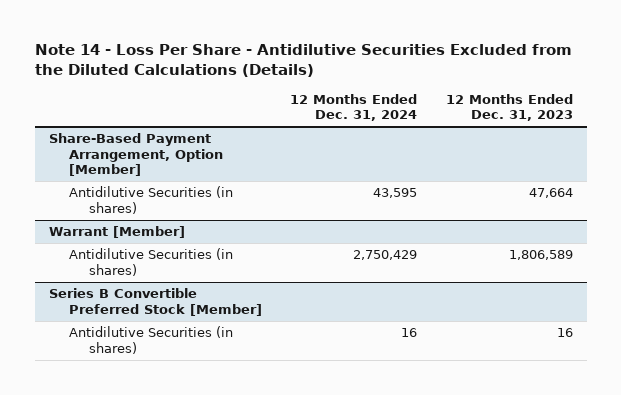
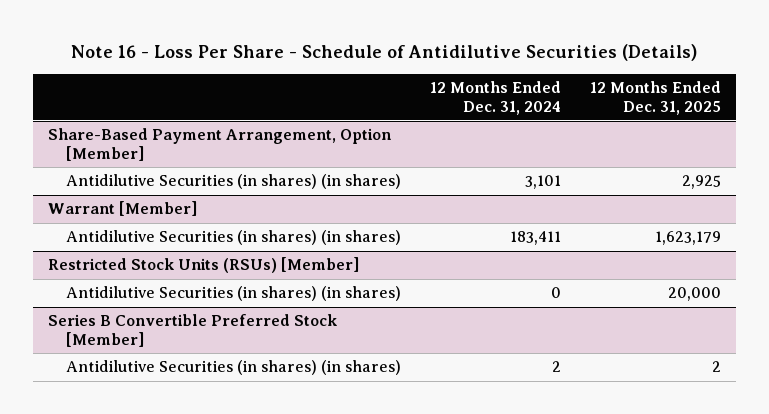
[34,43,572,77] Note 14 - Loss Per Share - Antidilutive Securities Excluded from the Diluted Calculations (Details) -> [71,43,698,61] Note 16 - Loss Per Share - Schedule of Antidilutive Securities (Details)
[445,93,573,122] 12 Months Ended Dec. 31, 2023 -> none
none -> [590,81,722,115] 12 Months Ended Dec. 31, 2025
[69,186,234,214] Antidilutive Securities (in shares) -> [66,174,402,190] Antidilutive Securities (in shares) (in shares)
[373,188,418,199] 43,595 -> [525,175,562,190] 3,101
[69,248,234,276] Antidilutive Securities (in shares) -> [66,230,402,246] Antidilutive Securities (in shares) (in shares)
[353,250,418,261] 2,750,429 -> [510,231,562,246] 183,411
none -> [47,257,359,274] Restricted Stock Units (RSUs) [Member]
none -> [66,286,402,302] Antidilutive Securities (in shares) (in shares)
[69,326,234,354] Antidilutive Securities (in shares) -> [66,360,402,376] Antidilutive Securities (in shares) (in shares)
[401,328,418,338] 16 -> [552,361,562,373] 2

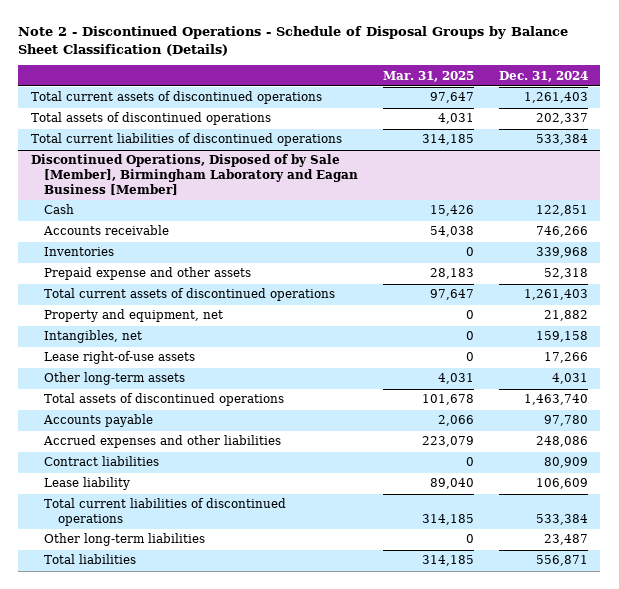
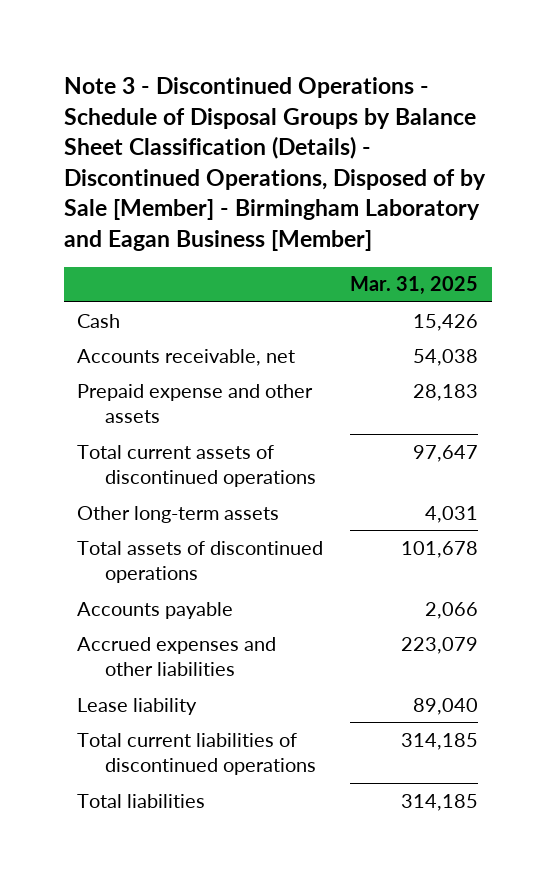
[18,26,569,56] Note 2 - Discontinued Operations - Schedule of Disposal Groups by Balance Sheet Classification (Details) -> [63,77,486,251] Note 3 - Discontinued Operations - Schedule of Disposal Groups by Balance Sheet Classification (Details) - Discontinued Operations, Disposed of by Sale [Member] - Birmingham Laboratory and Eagan Business [Member]
[498,70,588,82] Dec. 31, 2024 -> none
[30,91,322,105] Total current assets of discontinued operations -> none
[30,112,271,126] Total assets of discontinued operations -> none
[30,133,342,147] Total current liabilities of discontinued operations -> none
[30,154,359,195] Discontinued Operations, Disposed of by Sale [Member], Birmingham Laboratory and Eagan Business [Member] -> none
[44,247,115,257] Inventories -> none
[43,225,170,236] Accounts receivable -> [77,348,296,366] Accounts receivable, net
[44,309,224,323] Property and equipment, net -> none
[44,330,143,344] Intangibles, net -> none
[44,351,196,365] Lease right-of-use assets -> none
[44,456,160,467] Contract liabilities -> none
[44,533,206,547] Other long-term liabilities -> none

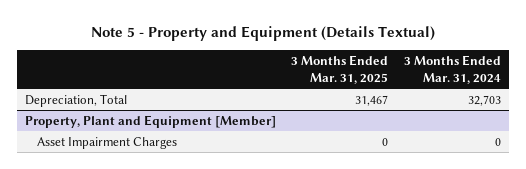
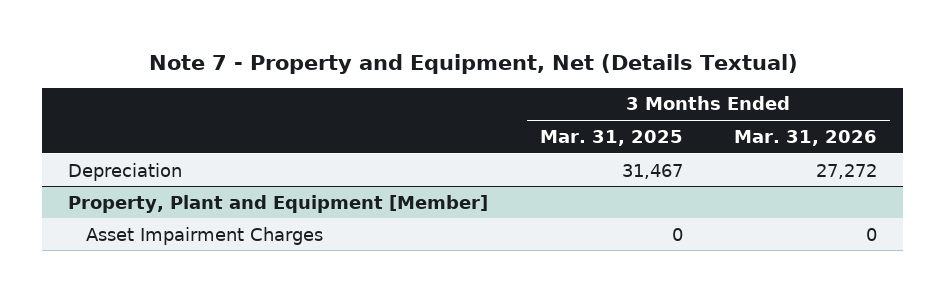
[90,26,435,42] Note 5 - Property and Equipment (Details Textual) -> [148,53,798,74] Note 7 - Property and Equipment, Net (Details Textual)
[404,55,502,84] 3 Months Ended Mar. 31, 2024 -> none
none -> [734,129,878,146] Mar. 31, 2026
[24,93,127,107] Depreciation, Total -> [68,162,183,181] Depreciation

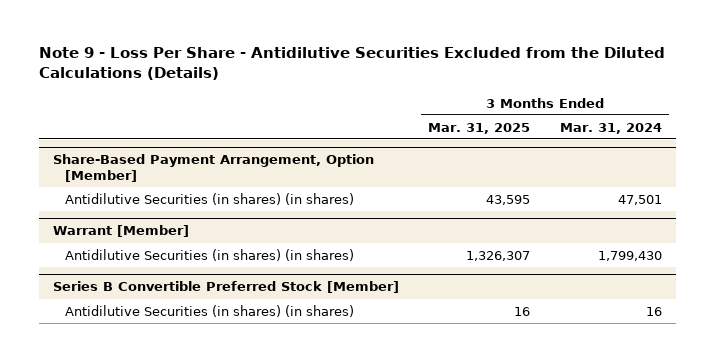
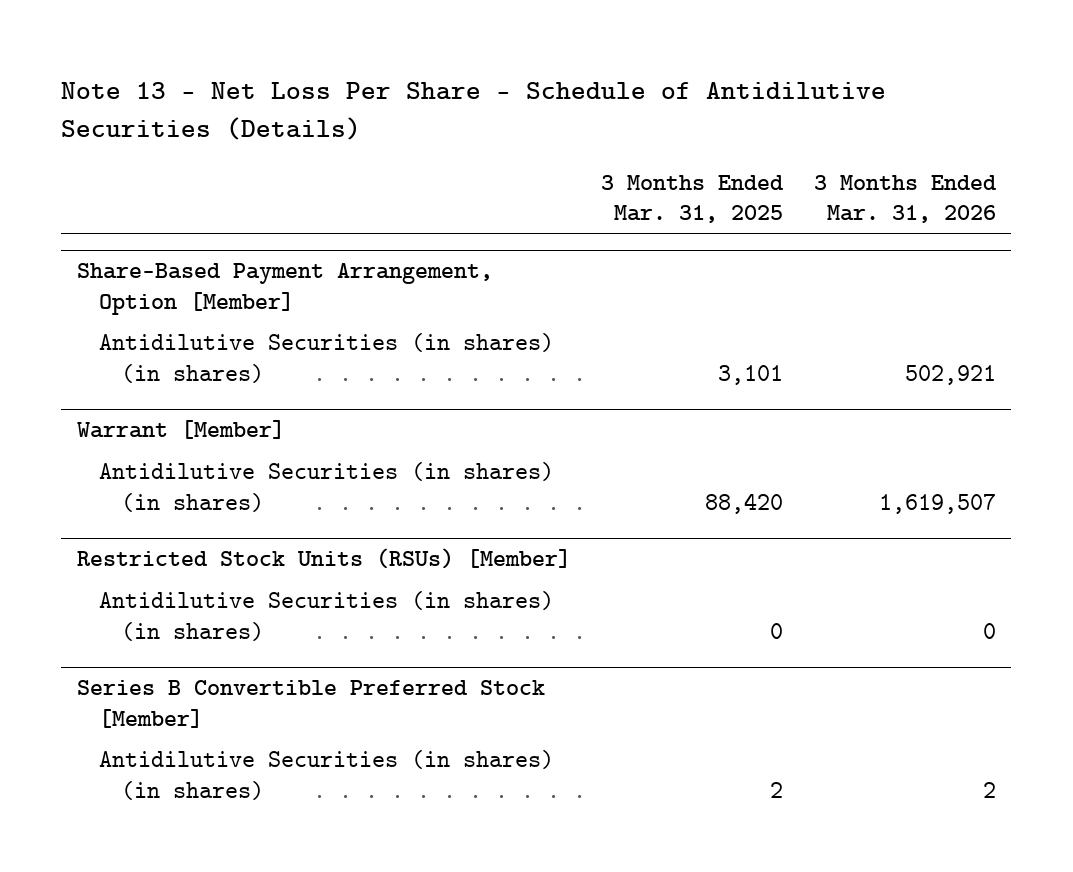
[38,47,665,81] Note 9 - Loss Per Share - Antidilutive Securities Excluded from the Diluted Calculations (Details) -> [61,82,887,141] Note 13 - Net Loss Per Share - Schedule of Antidilutive Securities (Details)
[559,122,662,134] Mar. 31, 2024 -> none
none -> [814,175,998,224] 3 Months Ended Mar. 31, 2026
[486,194,531,205] 43,595 -> [718,364,784,385] 3,101
[466,250,531,261] 1,326,307 -> [705,492,784,514] 88,420
none -> [76,548,571,570] Restricted Stock Units (RSUs) [Member]
none -> [98,591,554,641] Antidilutive Securities (in shares) (in shares)
[514,306,531,316] 16 -> [770,781,784,798] 2

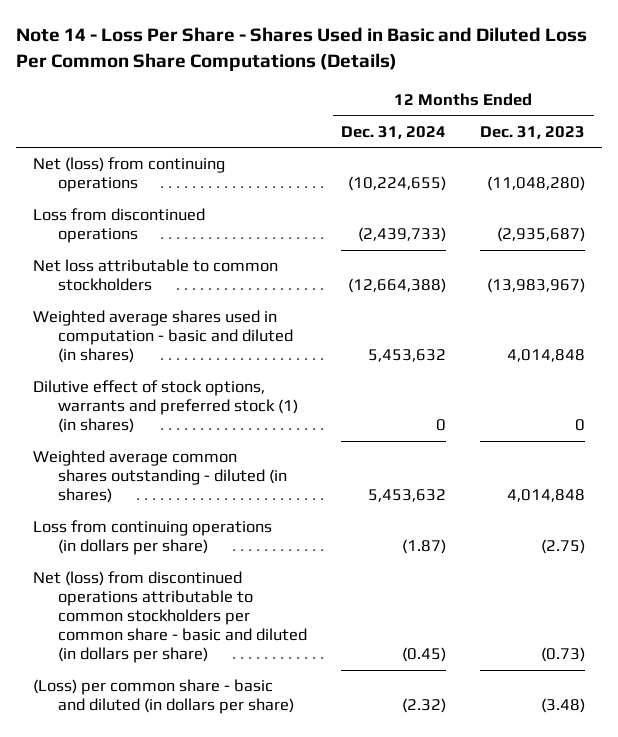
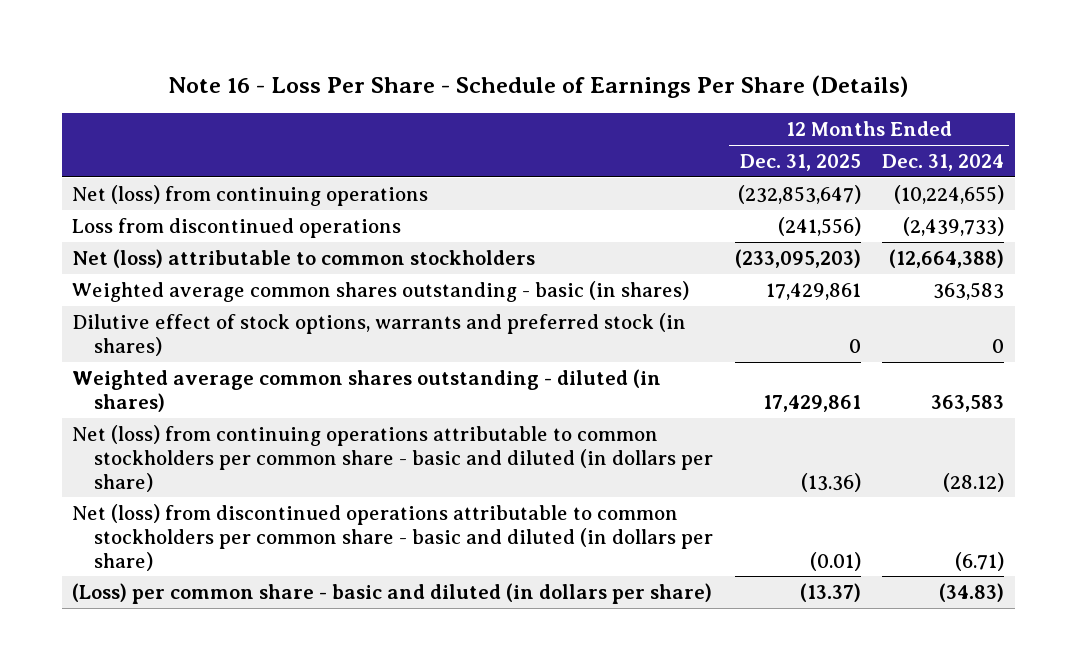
[15,27,587,72] Note 14 - Loss Per Share - Shares Used in Basic and Diluted Loss Per Common Share Computations (Details) -> [168,75,909,99] Note 16 - Loss Per Share - Schedule of Earnings Per Share (Details)
[480,125,586,139] Dec. 31, 2023 -> none
none -> [739,153,861,171] Dec. 31, 2025
[32,259,278,292] Net loss attributable to common stockholders -> [72,248,536,268] Net (loss) attributable to common stockholders
[32,310,294,364] Weighted average shares used in computation - basic and diluted (in shares) -> [72,280,690,302] Weighted average common shares outstanding - basic (in shares)
[368,349,447,363] 5,453,632 -> [932,281,1004,300] 363,583
[32,380,299,434] Dilutive effect of stock options, warrants and preferred stock (1) (in shares) -> [72,312,687,356] Dilutive effect of stock options, warrants and preferred stock (in shares)
[368,489,447,503] 5,453,632 -> [930,394,1004,412] 363,583
[32,520,272,556] Loss from continuing operations (in dollars per share) -> [72,424,714,492] Net (loss) from continuing operations attributable to common stockholders per common share - basic and diluted (in dollars per share)
[402,539,447,555] (1.87) -> [942,472,1004,492] (28.12)
[402,647,447,663] (0.45) -> [954,551,1004,571] (6.71)
[402,698,447,714] (2.32) -> [938,582,1004,602] (34.83)

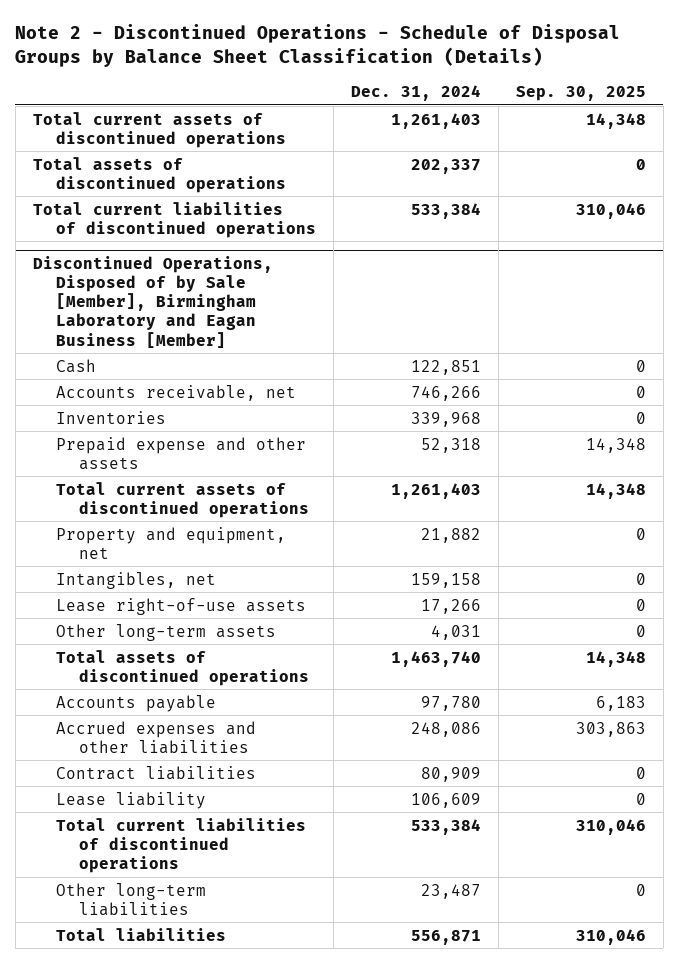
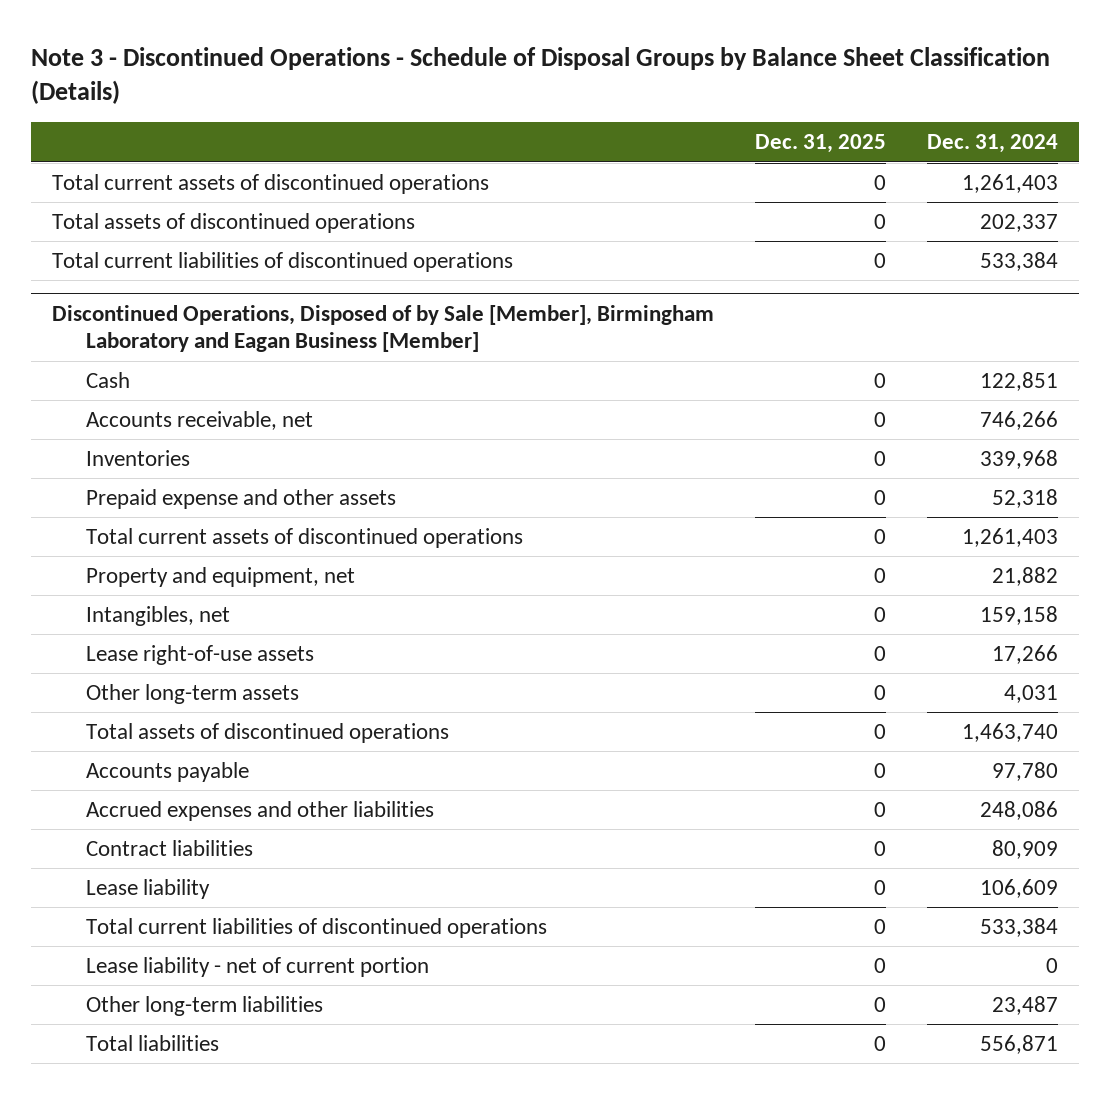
[15,24,621,67] Note 2 - Discontinued Operations - Schedule of Disposal Groups by Balance Sheet Classification (Details) -> [30,46,1050,105] Note 3 - Discontinued Operations - Schedule of Disposal Groups by Balance Sheet Classification (Details)
[515,85,646,101] Sep. 30, 2025 -> none
none -> [754,134,886,154] Dec. 31, 2025
none -> [85,956,429,977] Lease liability - net of current portion

